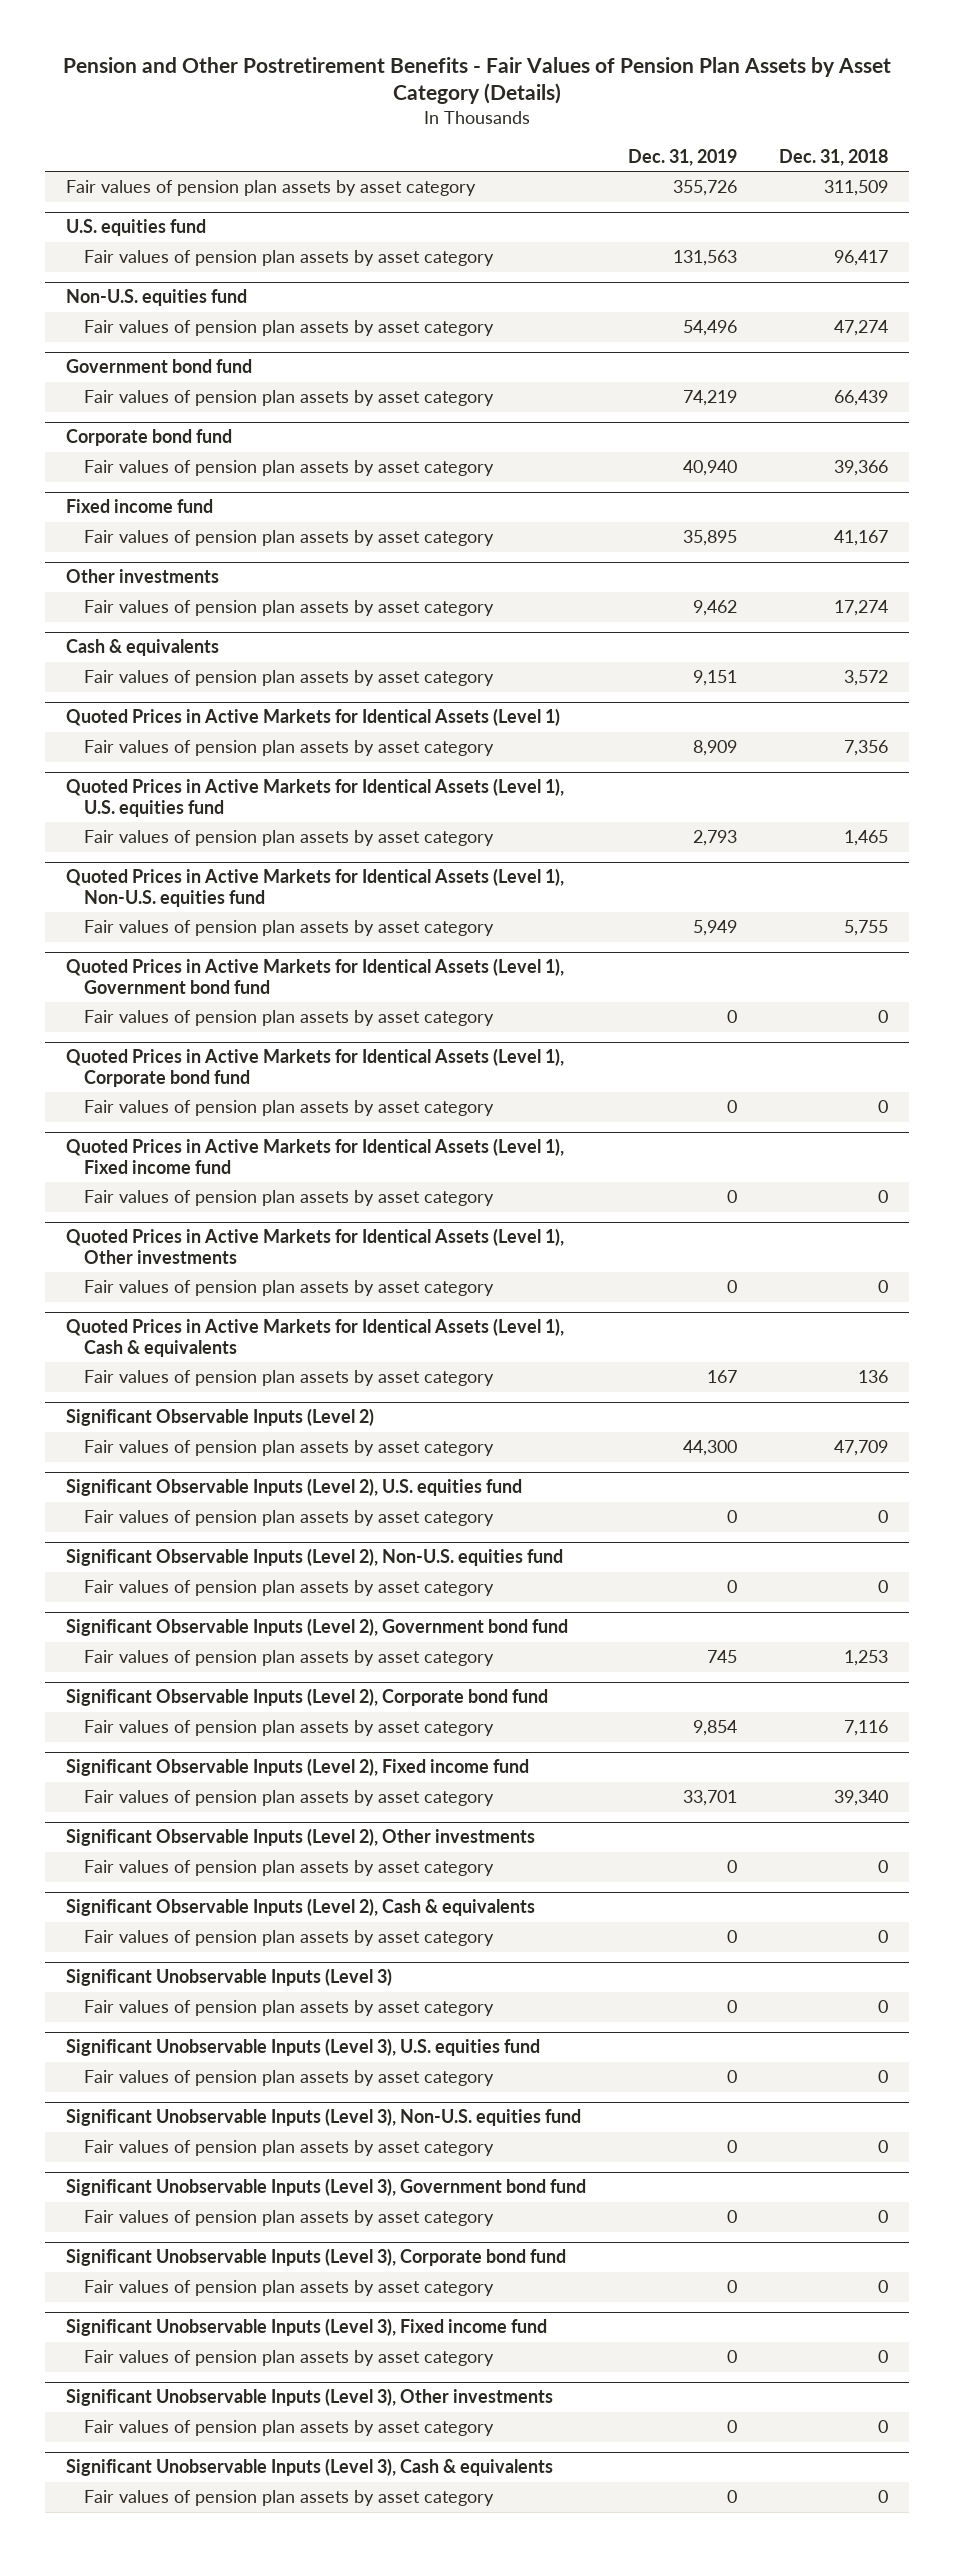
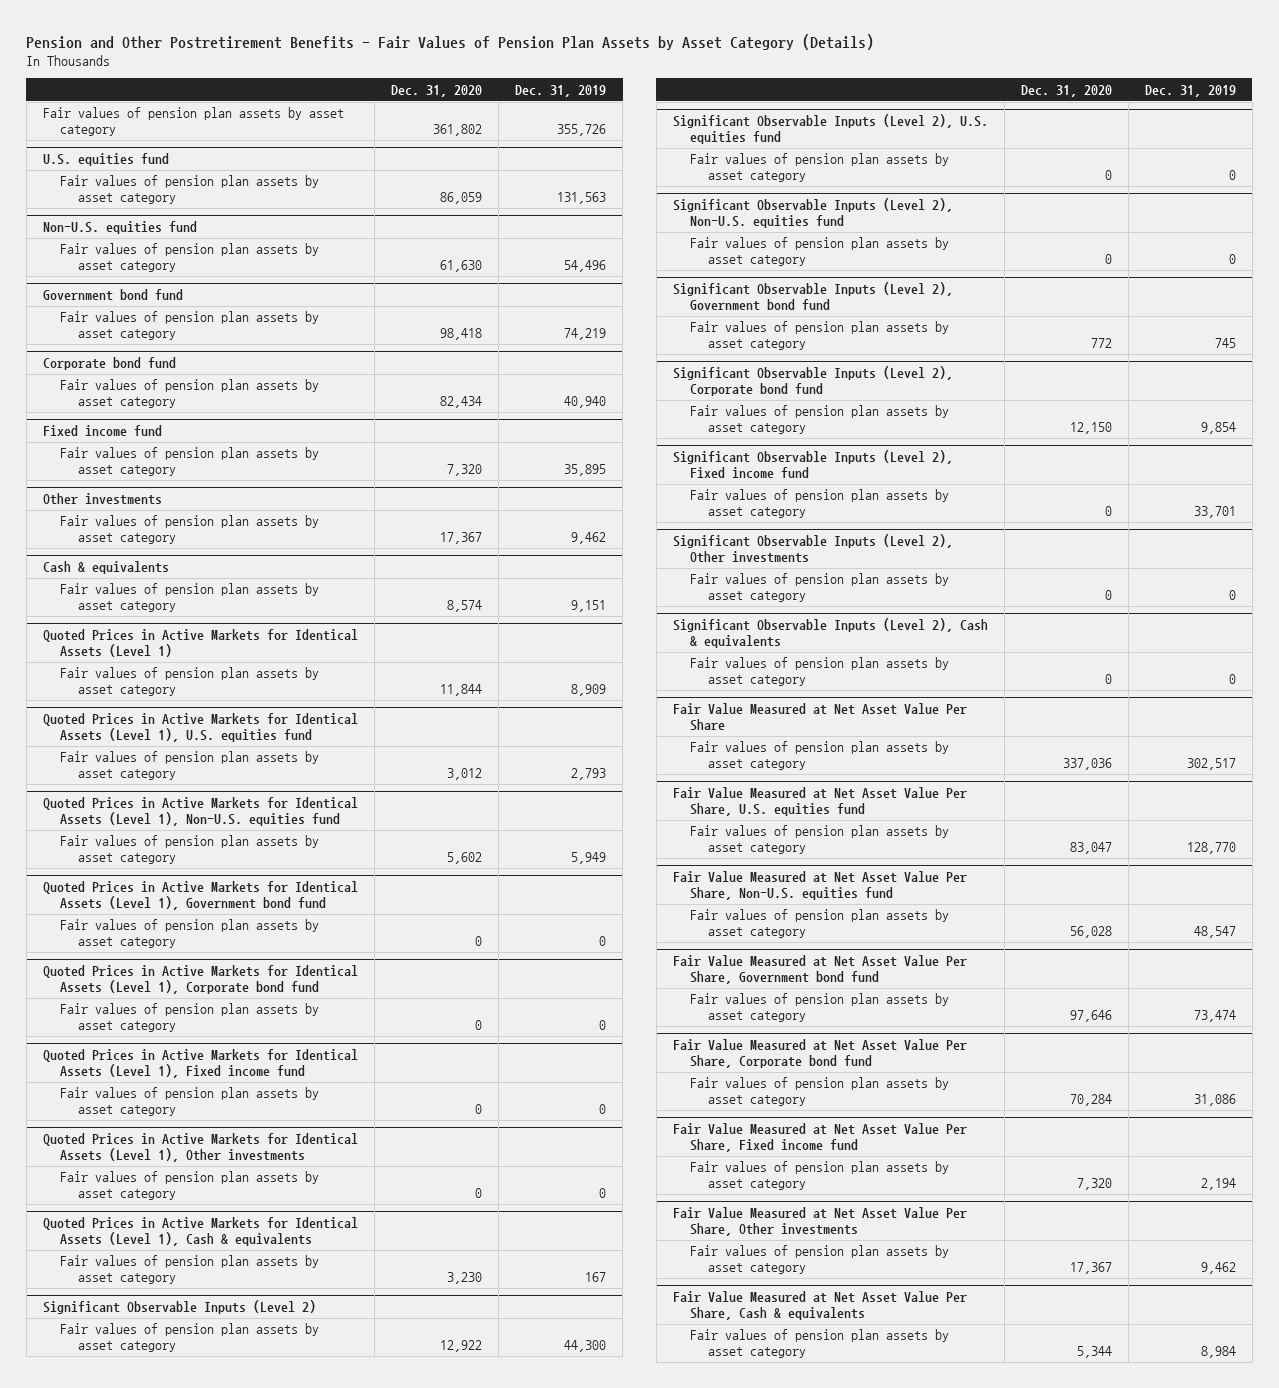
[778,148,888,166] Dec. 31, 2018 -> none
none -> [391,84,483,97] Dec. 31, 2020
[66,1968,393,1987] Significant Unobservable Inputs (Level 3) -> none
[66,2038,541,2057] Significant Unobservable Inputs (Level 3), U.S. equities fund -> none
[66,2108,582,2127] Significant Unobservable Inputs (Level 3), Non-U.S. equities fund -> none
[66,2178,587,2197] Significant Unobservable Inputs (Level 3), Government bond fund -> none
[66,2248,567,2267] Significant Unobservable Inputs (Level 3), Corporate bond fund -> none
[66,2318,548,2337] Significant Unobservable Inputs (Level 3), Fixed income fund -> none
[66,2388,554,2407] Significant Unobservable Inputs (Level 3), Other investments -> none
[66,2458,554,2477] Significant Unobservable Inputs (Level 3), Cash & equivalents -> none
none -> [672,703,967,732] Fair Value Measured at Net Asset Value Per Share
[726,2000,737,2014] 0 -> [1186,758,1236,771] 302,517
none -> [672,787,967,817] Fair Value Measured at Net Asset Value Per Share, U.S. equities fund
[726,2070,737,2084] 0 -> [1186,842,1236,855] 128,770
none -> [672,871,967,901] Fair Value Measured at Net Asset Value Per Share, Non-U.S. equities fund
[726,2140,737,2154] 0 -> [1193,926,1236,939] 48,547
none -> [672,955,967,985] Fair Value Measured at Net Asset Value Per Share, Government bond fund
[726,2210,737,2224] 0 -> [1193,1010,1236,1023] 73,474
none -> [672,1039,967,1069] Fair Value Measured at Net Asset Value Per Share, Corporate bond fund
[726,2280,737,2294] 0 -> [1193,1094,1236,1107] 31,086
none -> [672,1123,967,1153] Fair Value Measured at Net Asset Value Per Share, Fixed income fund
[726,2350,737,2364] 0 -> [1200,1178,1236,1191] 2,194
none -> [672,1207,967,1237] Fair Value Measured at Net Asset Value Per Share, Other investments
[726,2420,737,2434] 0 -> [1200,1262,1236,1275] 9,462
none -> [672,1291,967,1321] Fair Value Measured at Net Asset Value Per Share, Cash & equivalents
[726,2490,737,2504] 0 -> [1200,1346,1236,1359] 8,984

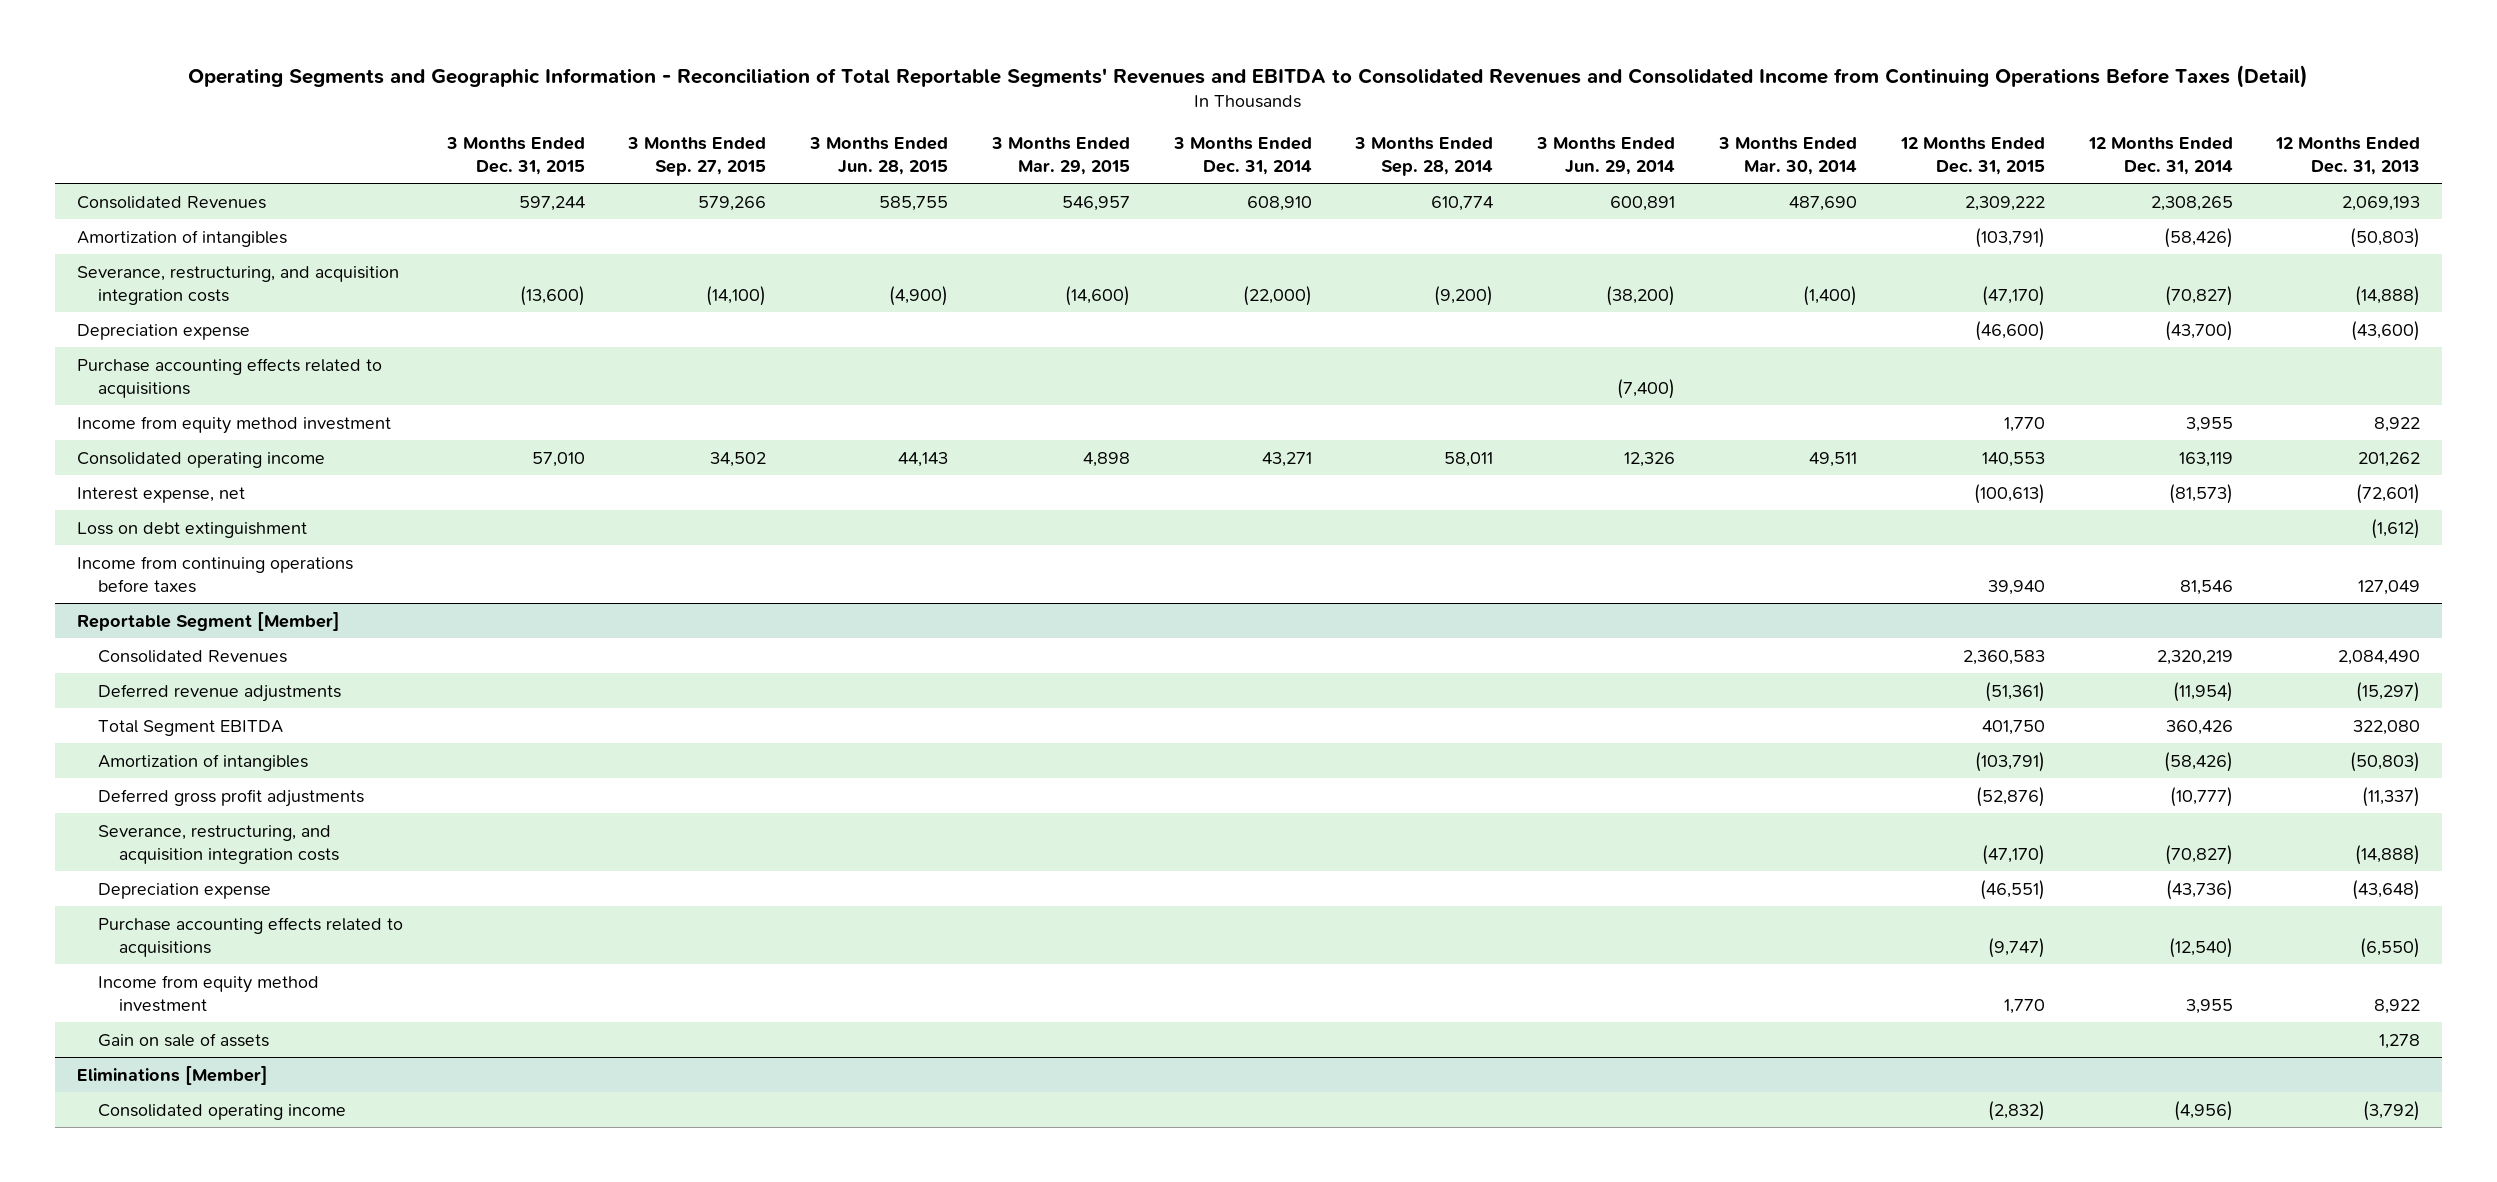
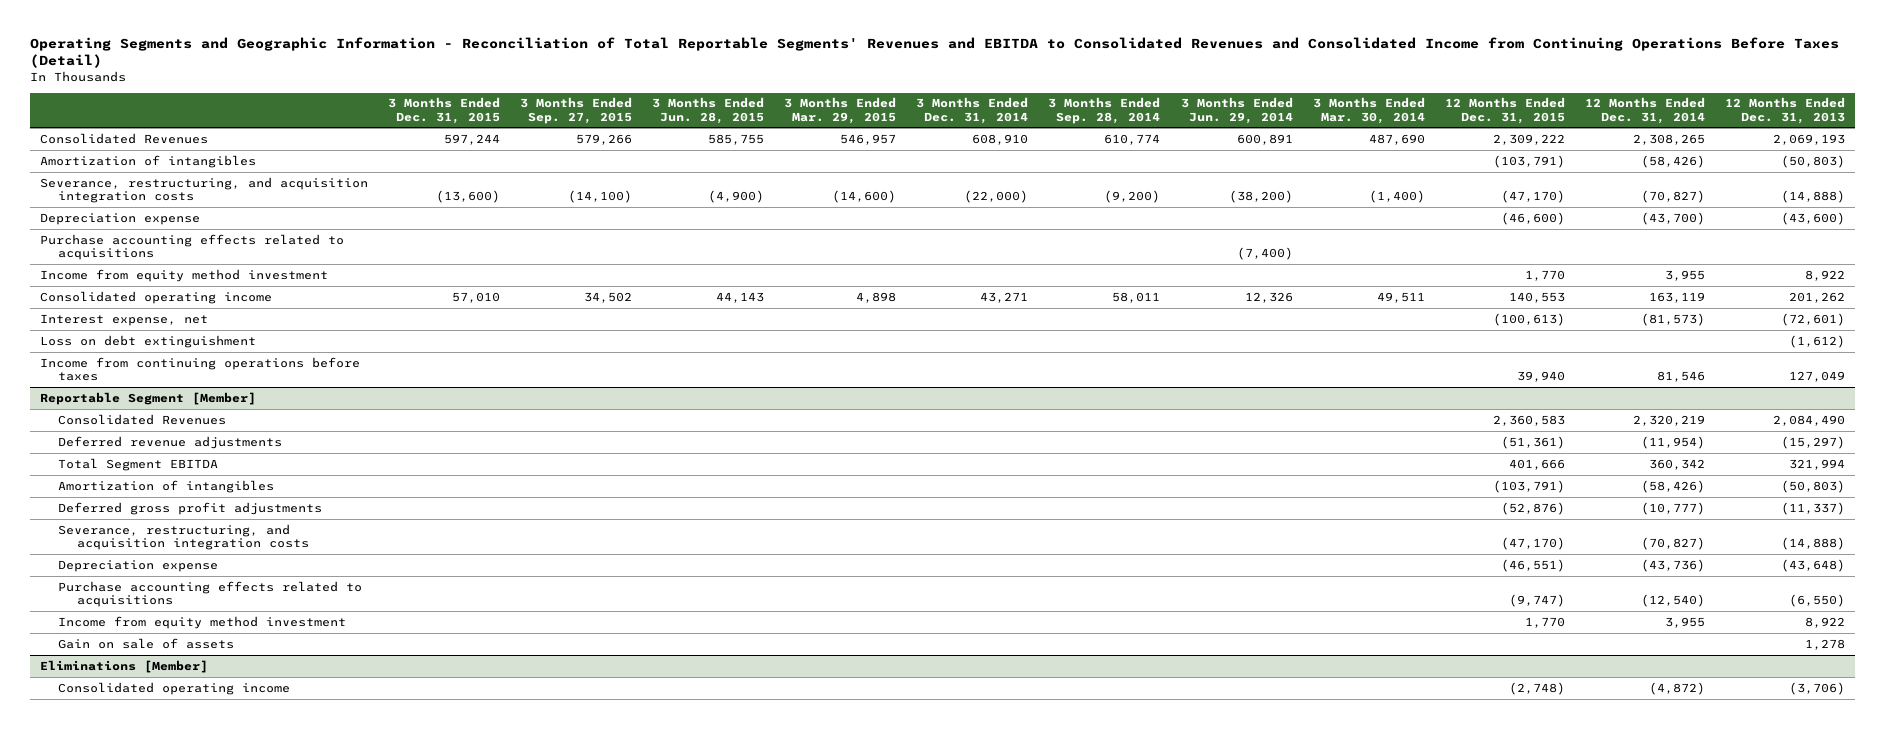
[1981,719,2045,735] 401,750 -> [1508,458,1565,470] 401,666
[2165,719,2233,735] 360,426 -> [1648,458,1705,470] 360,342
[2353,719,2421,735] 322,080 -> [1788,458,1845,470] 321,994
[1987,1100,2045,1121] (2,832) -> [1508,681,1565,695] (2,748)
[2173,1100,2233,1121] (4,956) -> [1648,681,1705,695] (4,872)
[2363,1100,2421,1121] (3,792) -> [1788,681,1845,695] (3,706)

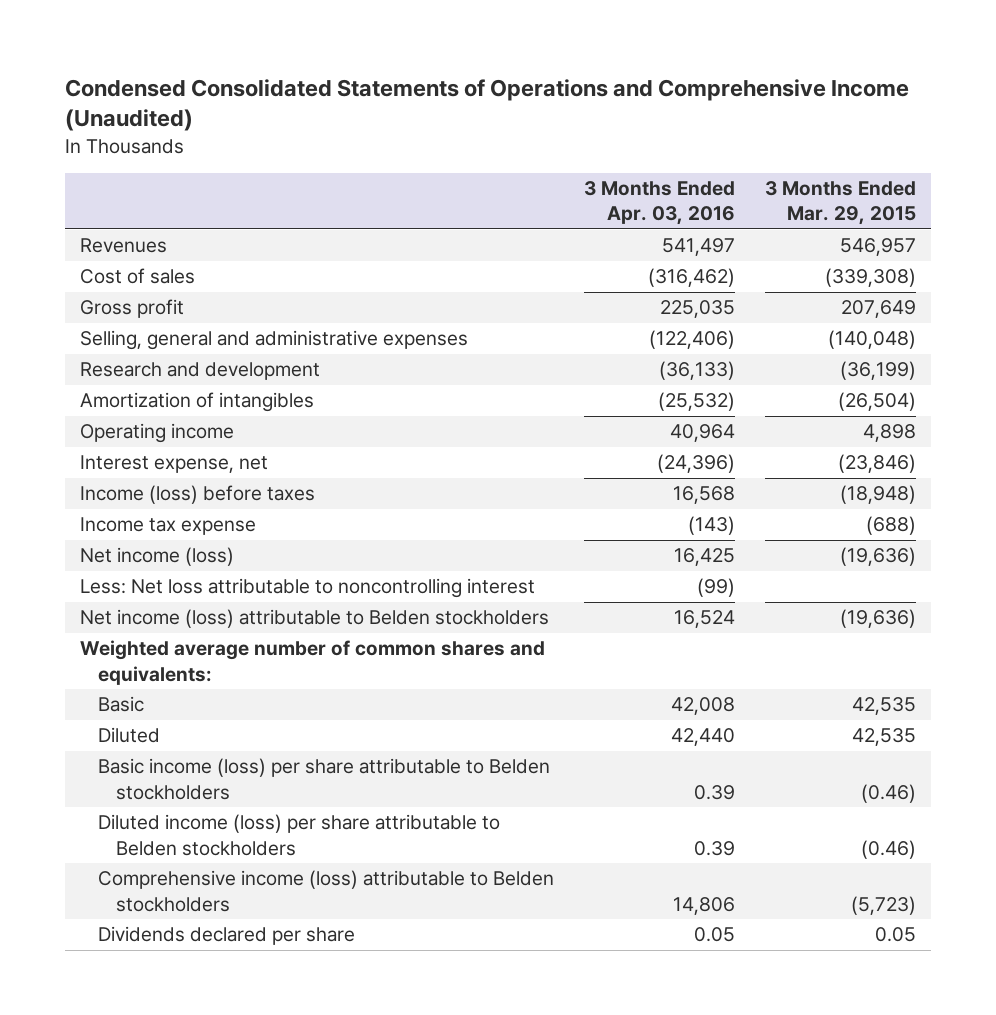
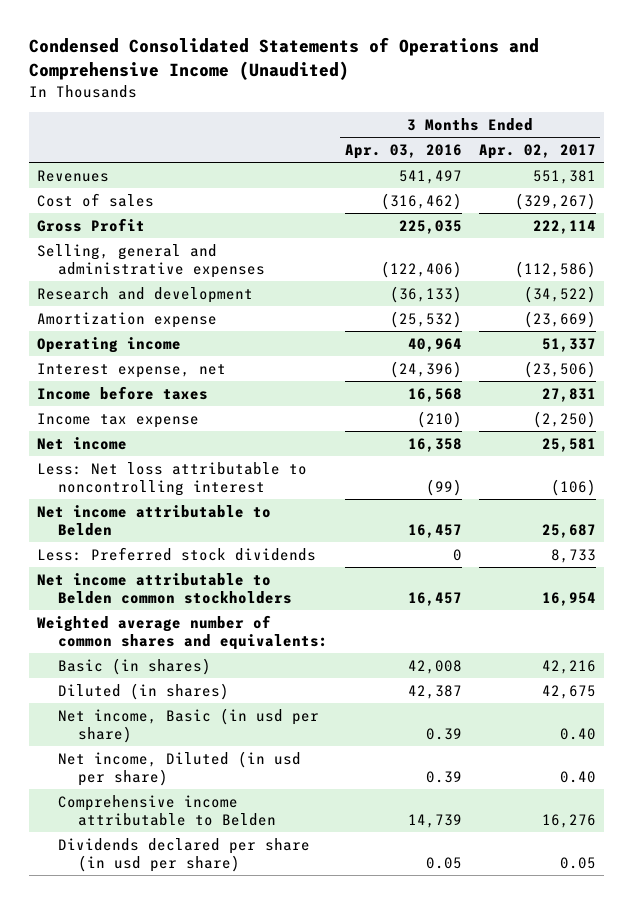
[765,181,917,226] 3 Months Ended Mar. 29, 2015 -> none
none -> [478,143,596,159] Apr. 02, 2017
[80,299,185,319] Gross profit -> [37,217,146,232] Gross Profit
[80,392,315,413] Amortization of intangibles -> [37,311,218,328] Amortization expense
[80,485,316,505] Income (loss) before taxes -> [37,385,209,400] Income before taxes
[688,516,736,536] (143) -> [416,410,462,428] (210)
[80,547,235,567] Net income (loss) -> [37,436,128,450] Net income
[674,548,736,567] 16,425 -> [407,437,462,452] 16,358
[80,609,550,629] Net income (loss) attributable to Belden stockholders -> [37,504,272,536] Net income attributable to Belden
[674,610,736,629] 16,524 -> [407,523,462,538] 16,457
none -> [37,546,317,561] Less: Preferred stock dividends
none -> [37,572,292,604] Net income attributable to Belden common stockholders
[98,696,145,713] Basic -> [57,657,211,675] Basic (in shares)
[98,727,161,744] Diluted -> [57,682,229,700] Diluted (in shares)
[671,728,736,747] 42,440 -> [407,684,462,699] 42,387
[98,758,551,800] Basic income (loss) per share attributable to Belden stockholders -> [57,707,319,743] Net income, Basic (in usd per share)
[98,814,501,856] Diluted income (loss) per share attributable to Belden stockholders -> [57,750,301,786] Net income, Diluted (in usd per share)
[98,870,555,912] Comprehensive income (loss) attributable to Belden stockholders -> [57,794,276,826] Comprehensive income attributable to Belden
[673,896,736,915] 14,806 -> [407,813,462,828] 14,739
[98,926,356,946] Dividends declared per share -> [57,837,310,872] Dividends declared per share (in usd per share)

